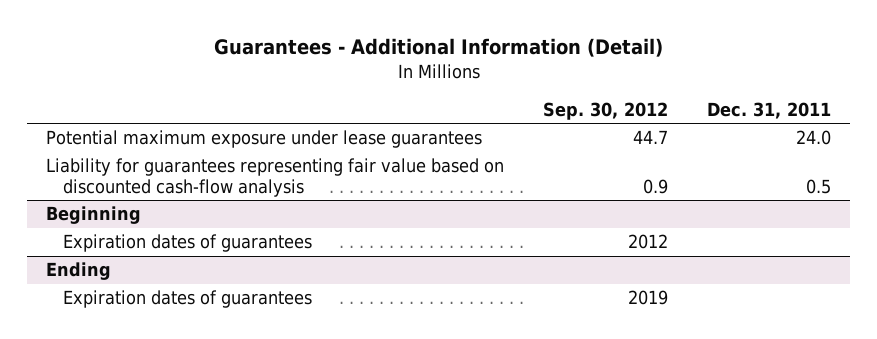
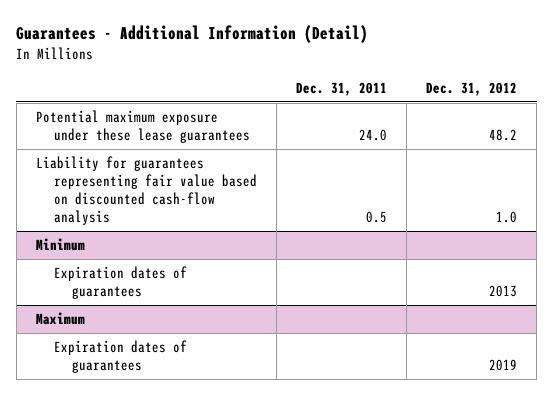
[543,101,669,120] Sep. 30, 2012 -> none
none -> [426,81,518,96] Dec. 31, 2012
[46,130,483,149] Potential maximum exposure under lease guarantees -> [35,110,250,144] Potential maximum exposure under these lease guarantees
[46,206,142,225] Beginning -> none
[63,234,313,253] Expiration dates of guarantees -> none
[46,262,112,281] Ending -> none
[63,290,313,309] Expiration dates of guarantees -> none
none -> [35,238,85,252] Minimum
none -> [53,266,187,300] Expiration dates of guarantees
none -> [35,312,85,326] Maximum
none -> [53,340,187,374] Expiration dates of guarantees

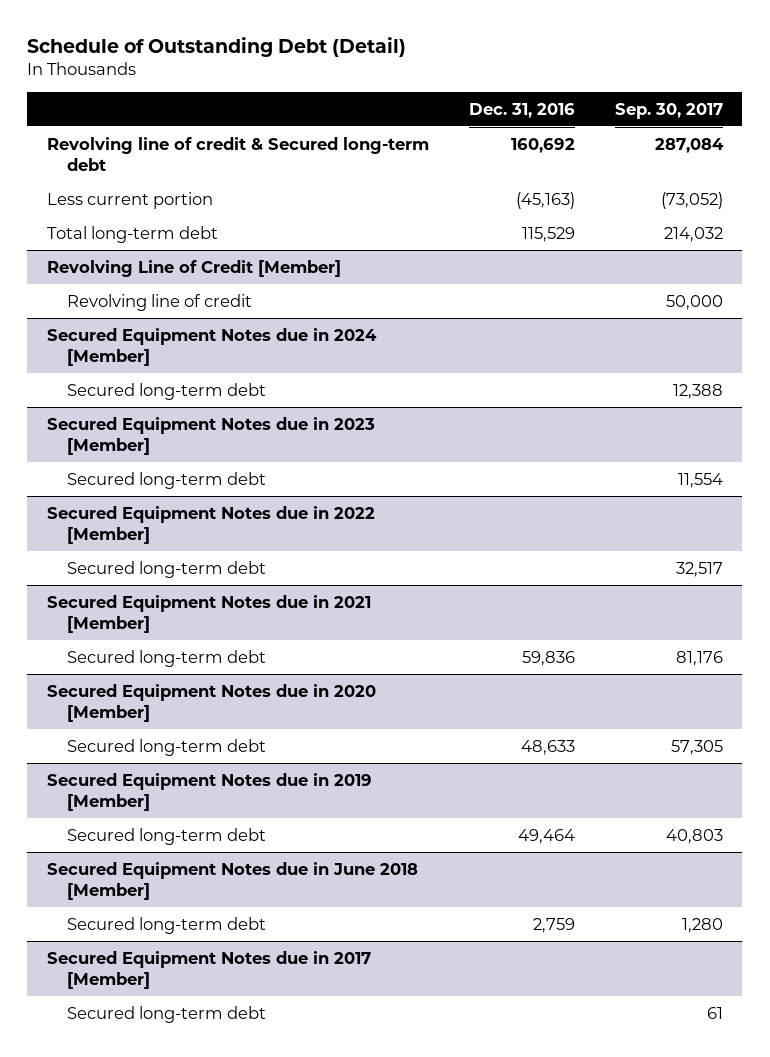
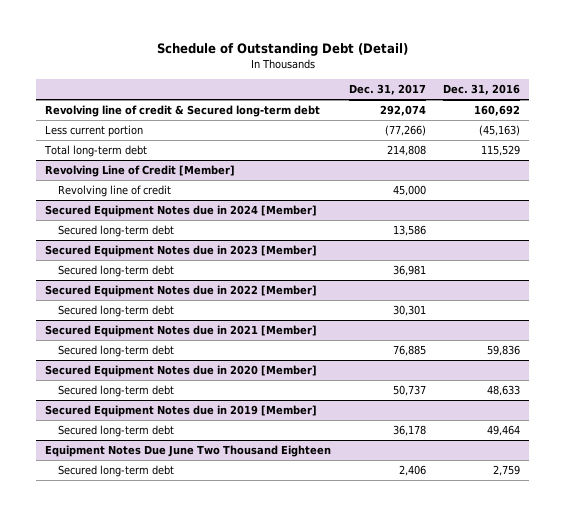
[614,102,723,119] Sep. 30, 2017 -> none
none -> [348,84,426,96] Dec. 31, 2017
[47,861,419,900] Secured Equipment Notes due in June 2018 [Member] -> [44,445,331,458] Equipment Notes Due June Two Thousand Eighteen
[47,950,372,989] Secured Equipment Notes due in 2017 [Member] -> none
[66,1005,266,1023] Secured long-term debt -> none

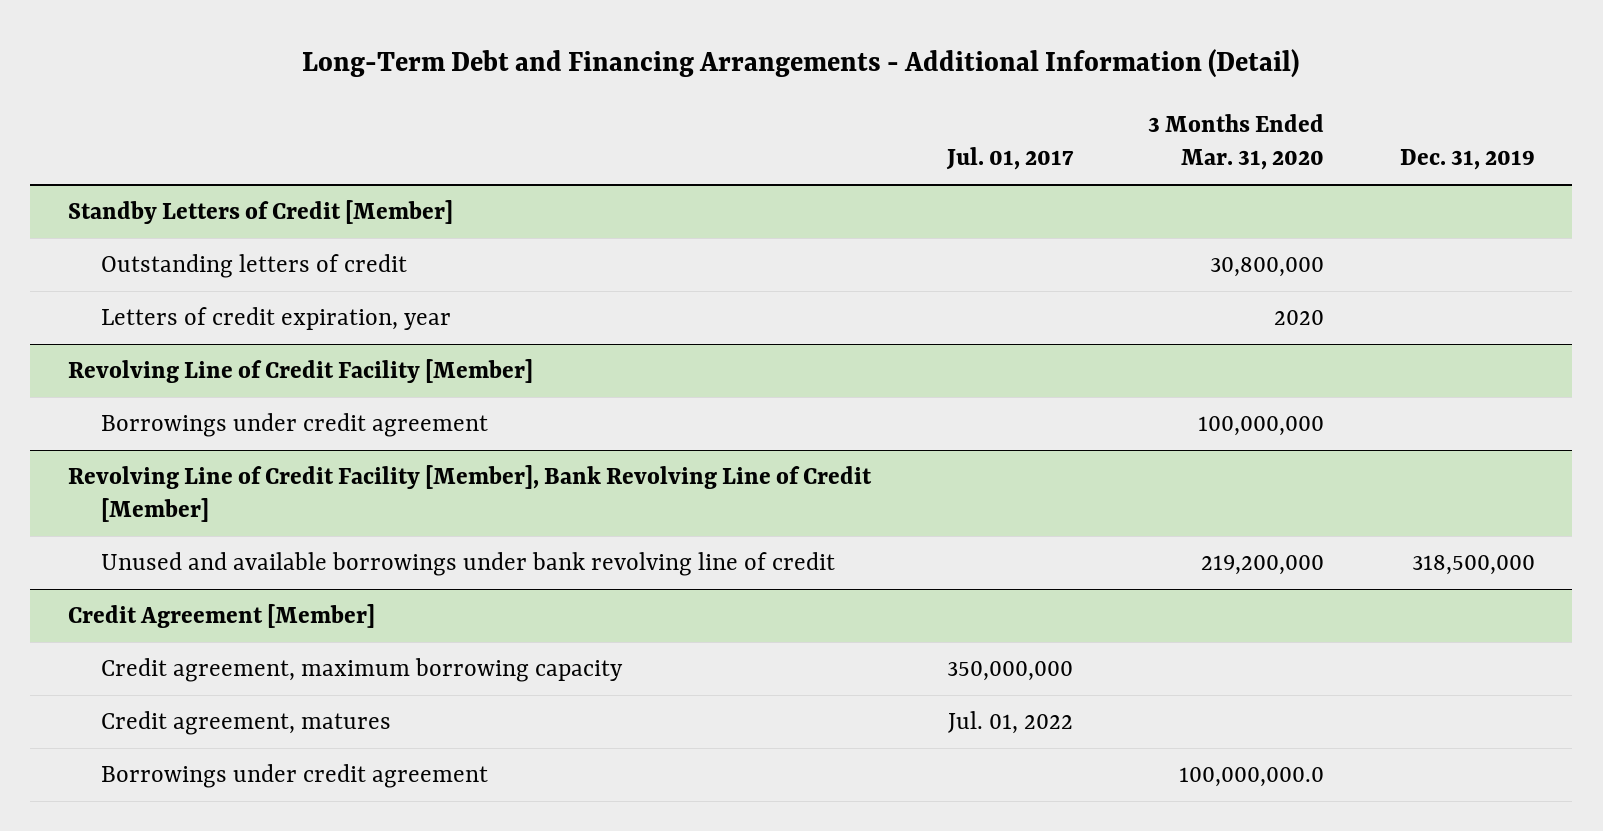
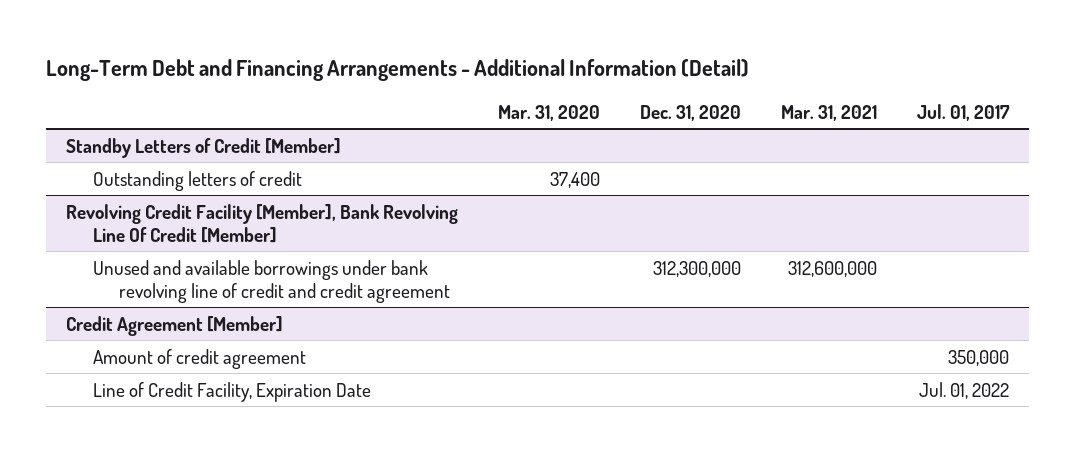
[1148,113,1325,171] 3 Months Ended Mar. 31, 2020 -> none
[1399,149,1535,171] Dec. 31, 2019 -> none
none -> [497,104,600,121] Mar. 31, 2020
none -> [640,104,742,121] Dec. 31, 2020
none -> [781,104,878,121] Mar. 31, 2021
[100,307,451,331] Letters of credit expiration, year -> none
[68,359,534,384] Revolving Line of Credit Facility [Member] -> none
[100,413,488,438] Borrowings under credit agreement -> none
[68,465,873,523] Revolving Line of Credit Facility [Member], Bank Revolving Line of Credit [Member] -> [65,203,458,243] Revolving Credit Facility [Member], Bank Revolving Line Of Credit [Member]
[100,552,835,577] Unused and available borrowings under bank revolving line of credit -> [92,259,451,303] Unused and available borrowings under bank revolving line of credit and credit agreement
[100,764,488,789] Borrowings under credit agreement -> none
[100,658,623,683] Credit agreement, maximum borrowing capacity -> [92,348,306,369] Amount of credit agreement
[946,661,1073,682] 350,000,000 -> [948,349,1010,366] 350,000
[100,711,391,736] Credit agreement, matures -> [92,381,371,402] Line of Credit Facility, Expiration Date

